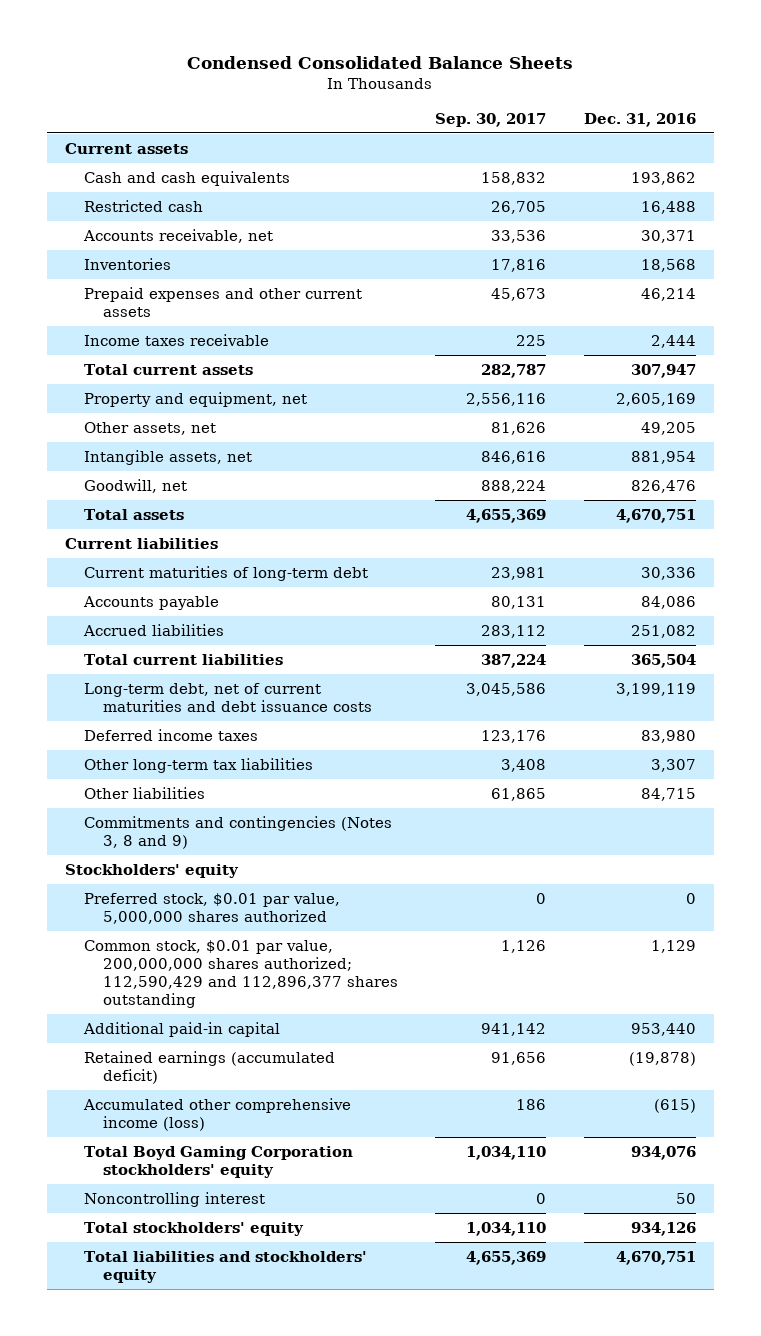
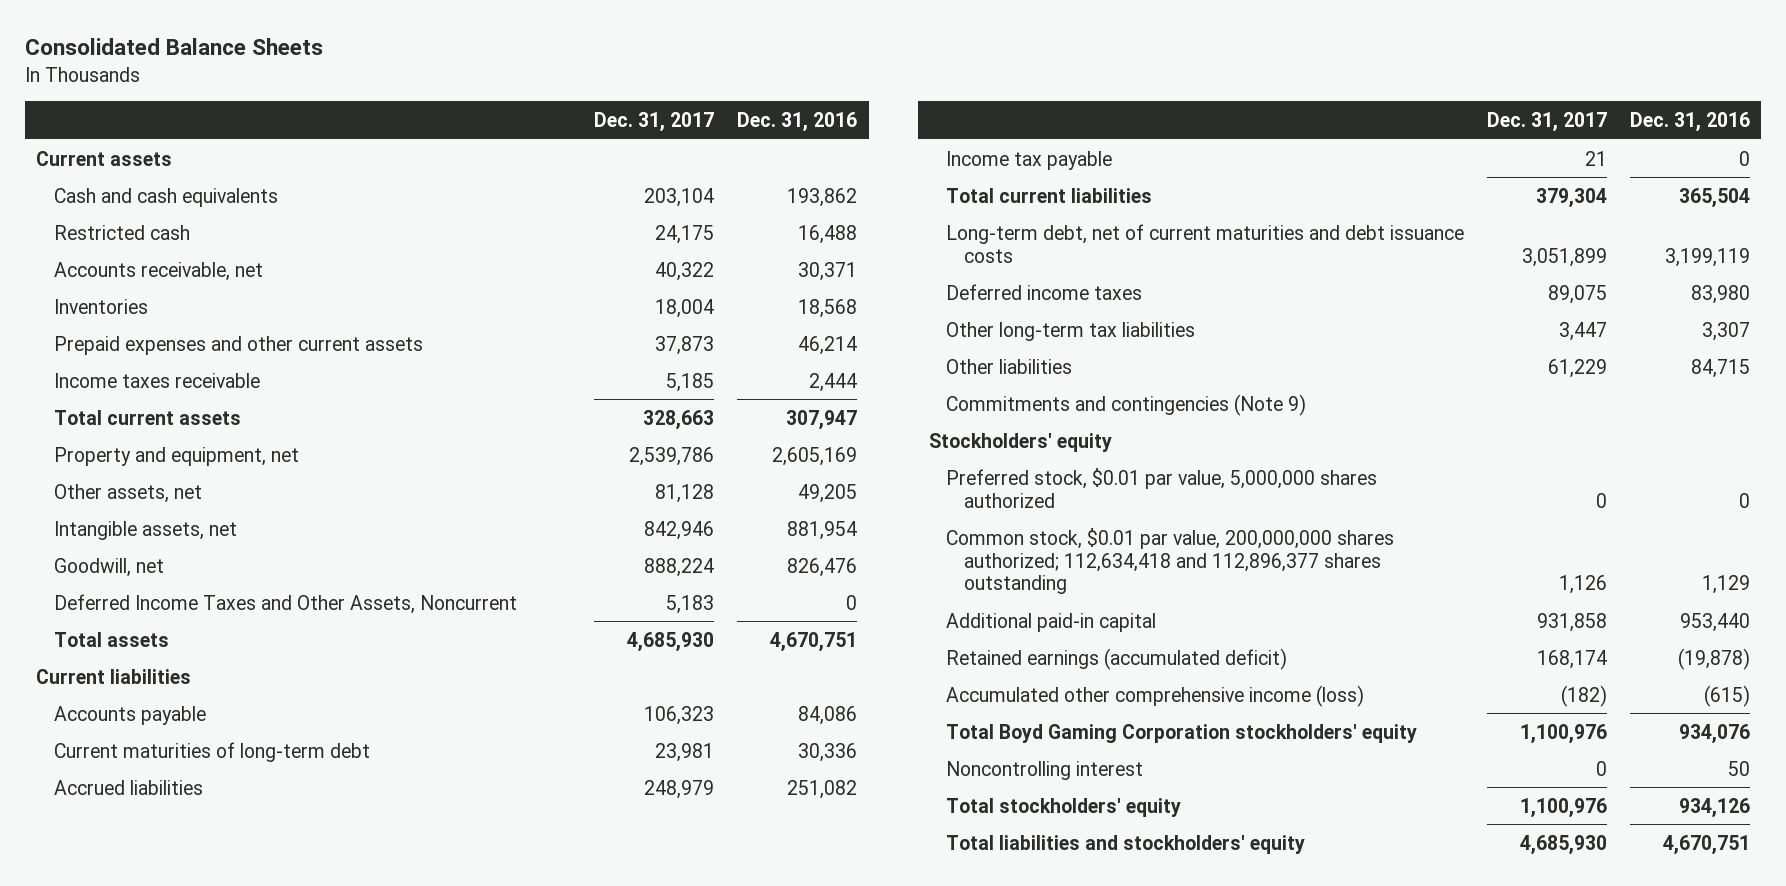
[187,56,574,70] Condensed Consolidated Balance Sheets -> [25,38,324,56] Consolidated Balance Sheets
[435,112,547,127] Sep. 30, 2017 -> none
none -> [594,112,715,133] Dec. 31, 2017
none -> [53,593,517,614] Deferred Income Taxes and Other Assets, Noncurrent
[84,565,369,581] Current maturities of long-term debt -> [53,741,370,762] Current maturities of long-term debt
none -> [946,150,1113,170] Income tax payable
[84,815,393,849] Commitments and contingencies (Notes 3, 8 and 9) -> [946,393,1307,416] Commitments and contingencies (Note 9)
[84,939,399,1009] Common stock, $0.01 par value, 200,000,000 shares authorized; 112,590,429 and 112,896,377 shares outstanding -> [946,527,1395,595] Common stock, $0.01 par value, 200,000,000 shares authorized; 112,634,418 and 112,896,377 shares outstanding

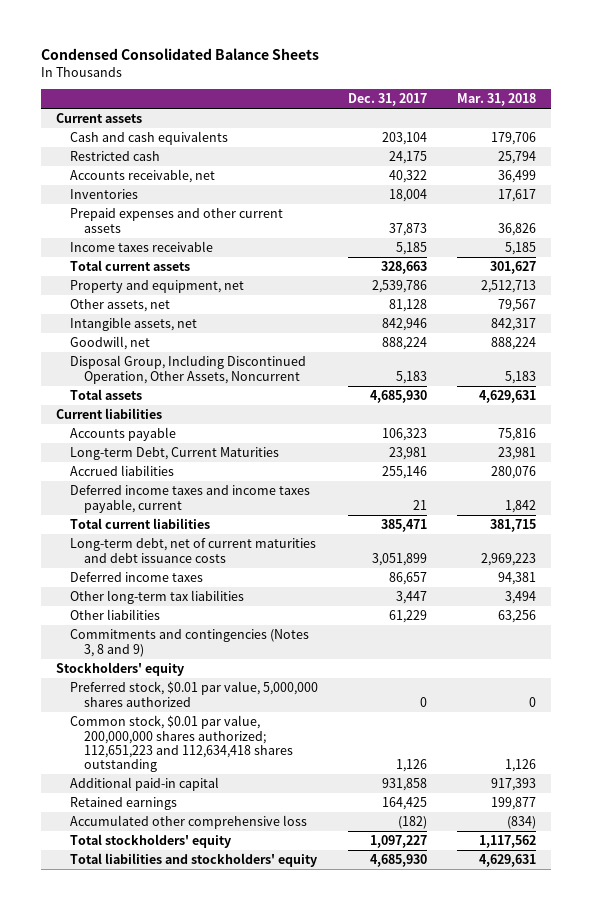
[25,38,324,56] Consolidated Balance Sheets -> [41,48,320,61] Condensed Consolidated Balance Sheets
[737,112,858,133] Dec. 31, 2016 -> none
none -> [456,93,536,107] Mar. 31, 2018
[53,593,517,614] Deferred Income Taxes and Other Assets, Noncurrent -> [69,355,306,384] Disposal Group, Including Discontinued Operation, Other Assets, Noncurrent
[53,741,370,762] Current maturities of long-term debt -> [69,447,279,461] Long-term Debt, Current Maturities
[644,779,715,799] 248,979 -> [381,466,427,480] 255,146
[946,150,1113,170] Income tax payable -> [69,485,310,513] Deferred income taxes and income taxes payable, current
[1536,187,1608,208] 379,304 -> [380,519,427,533] 385,471
[1548,284,1608,304] 89,075 -> [388,572,427,586] 86,657
[946,393,1307,416] Commitments and contingencies (Note 9) -> [69,629,309,657] Commitments and contingencies (Notes 3, 8 and 9)
[946,527,1395,595] Common stock, $0.01 par value, 200,000,000 shares authorized; 112,634,418 and 112,896,377 shares outstanding -> [69,715,293,773] Common stock, $0.01 par value, 200,000,000 shares authorized; 112,651,223 and 112,634,418 shares outstanding
[946,723,1418,743] Total Boyd Gaming Corporation stockholders' equity -> none
[946,760,1144,780] Noncontrolling interest -> none
[946,647,1288,670] Retained earnings (accumulated deficit) -> [69,797,177,811] Retained earnings
[1537,649,1608,669] 168,174 -> [381,797,427,811] 164,425
[946,684,1365,707] Accumulated other comprehensive income (loss) -> [69,815,307,830] Accumulated other comprehensive loss
[1520,797,1608,818] 1,100,976 -> [369,835,427,849] 1,097,227

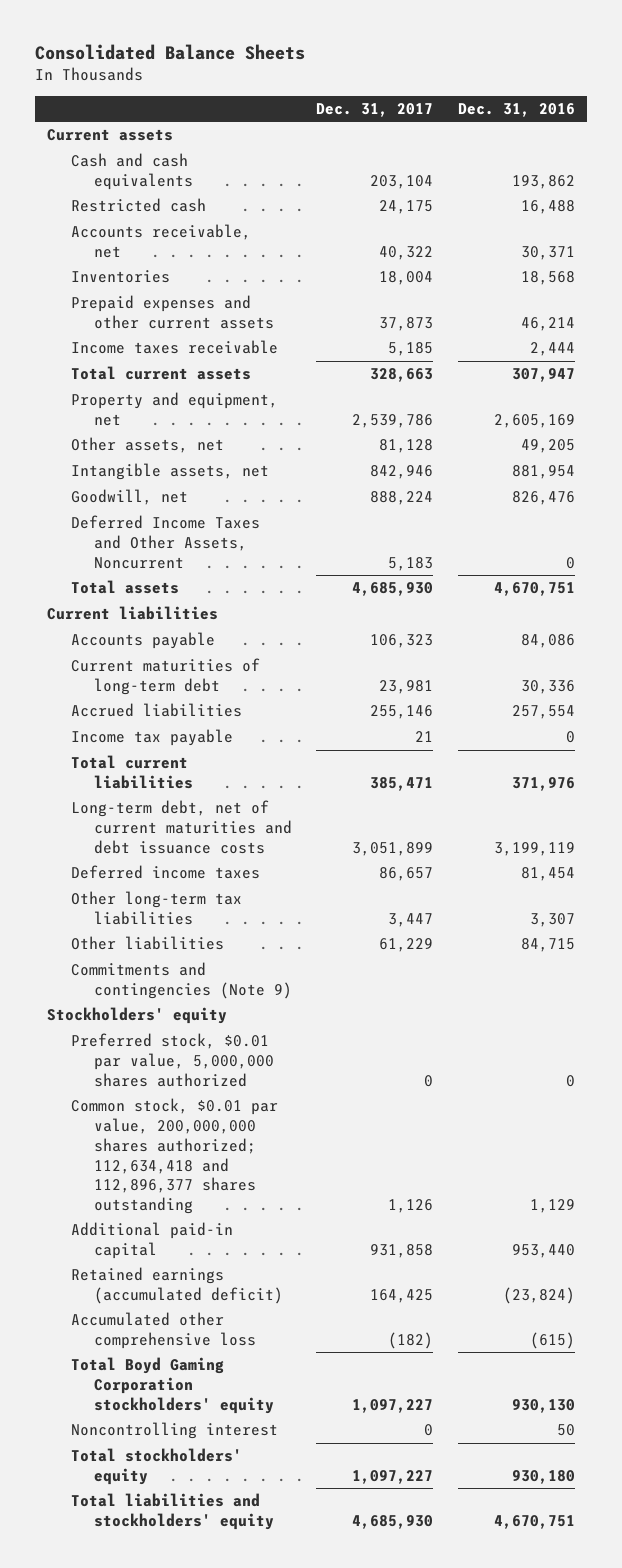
[41,48,320,61] Condensed Consolidated Balance Sheets -> [34,44,305,61] Consolidated Balance Sheets
[456,93,536,107] Mar. 31, 2018 -> none
none -> [457,102,575,117] Dec. 31, 2016
[69,355,306,384] Disposal Group, Including Discontinued Operation, Other Assets, Noncurrent -> [70,515,260,569] Deferred Income Taxes and Other Assets, Noncurrent
[69,447,279,461] Long-term Debt, Current Maturities -> [70,658,260,696] Current maturities of long-term debt
[69,485,310,513] Deferred income taxes and income taxes payable, current -> [70,729,233,747] Income tax payable
[69,629,309,657] Commitments and contingencies (Notes 3, 8 and 9) -> [70,962,293,1000] Commitments and contingencies (Note 9)
[69,715,293,773] Common stock, $0.01 par value, 200,000,000 shares authorized; 112,651,223 and 112,634,418 shares outstanding -> [70,1098,278,1215] Common stock, $0.01 par value, 200,000,000 shares authorized; 112,634,418 and 112,896,377 shares outstanding
[69,797,177,811] Retained earnings -> [70,1267,284,1305] Retained earnings (accumulated deficit)
none -> [70,1357,275,1414] Total Boyd Gaming Corporation stockholders' equity
none -> [70,1422,278,1440] Noncontrolling interest

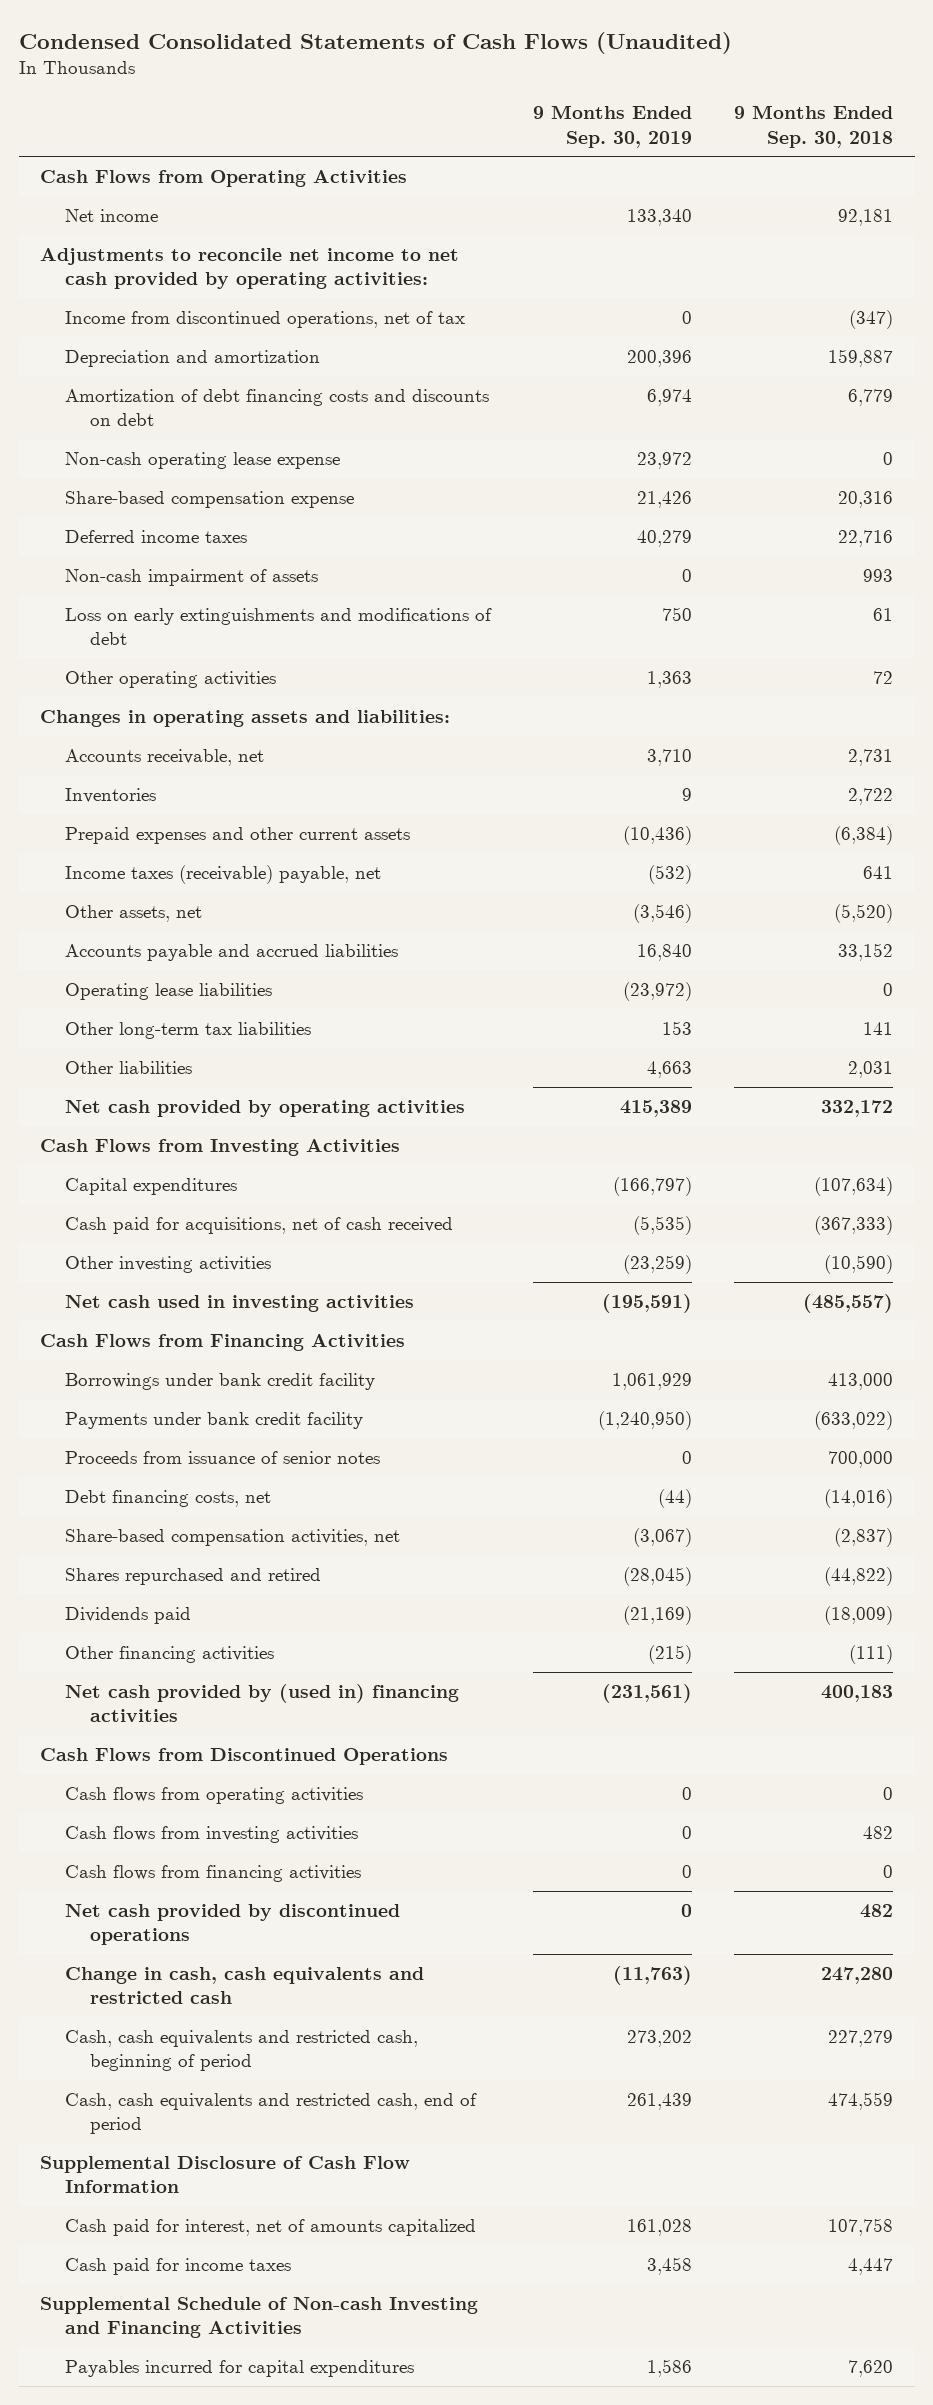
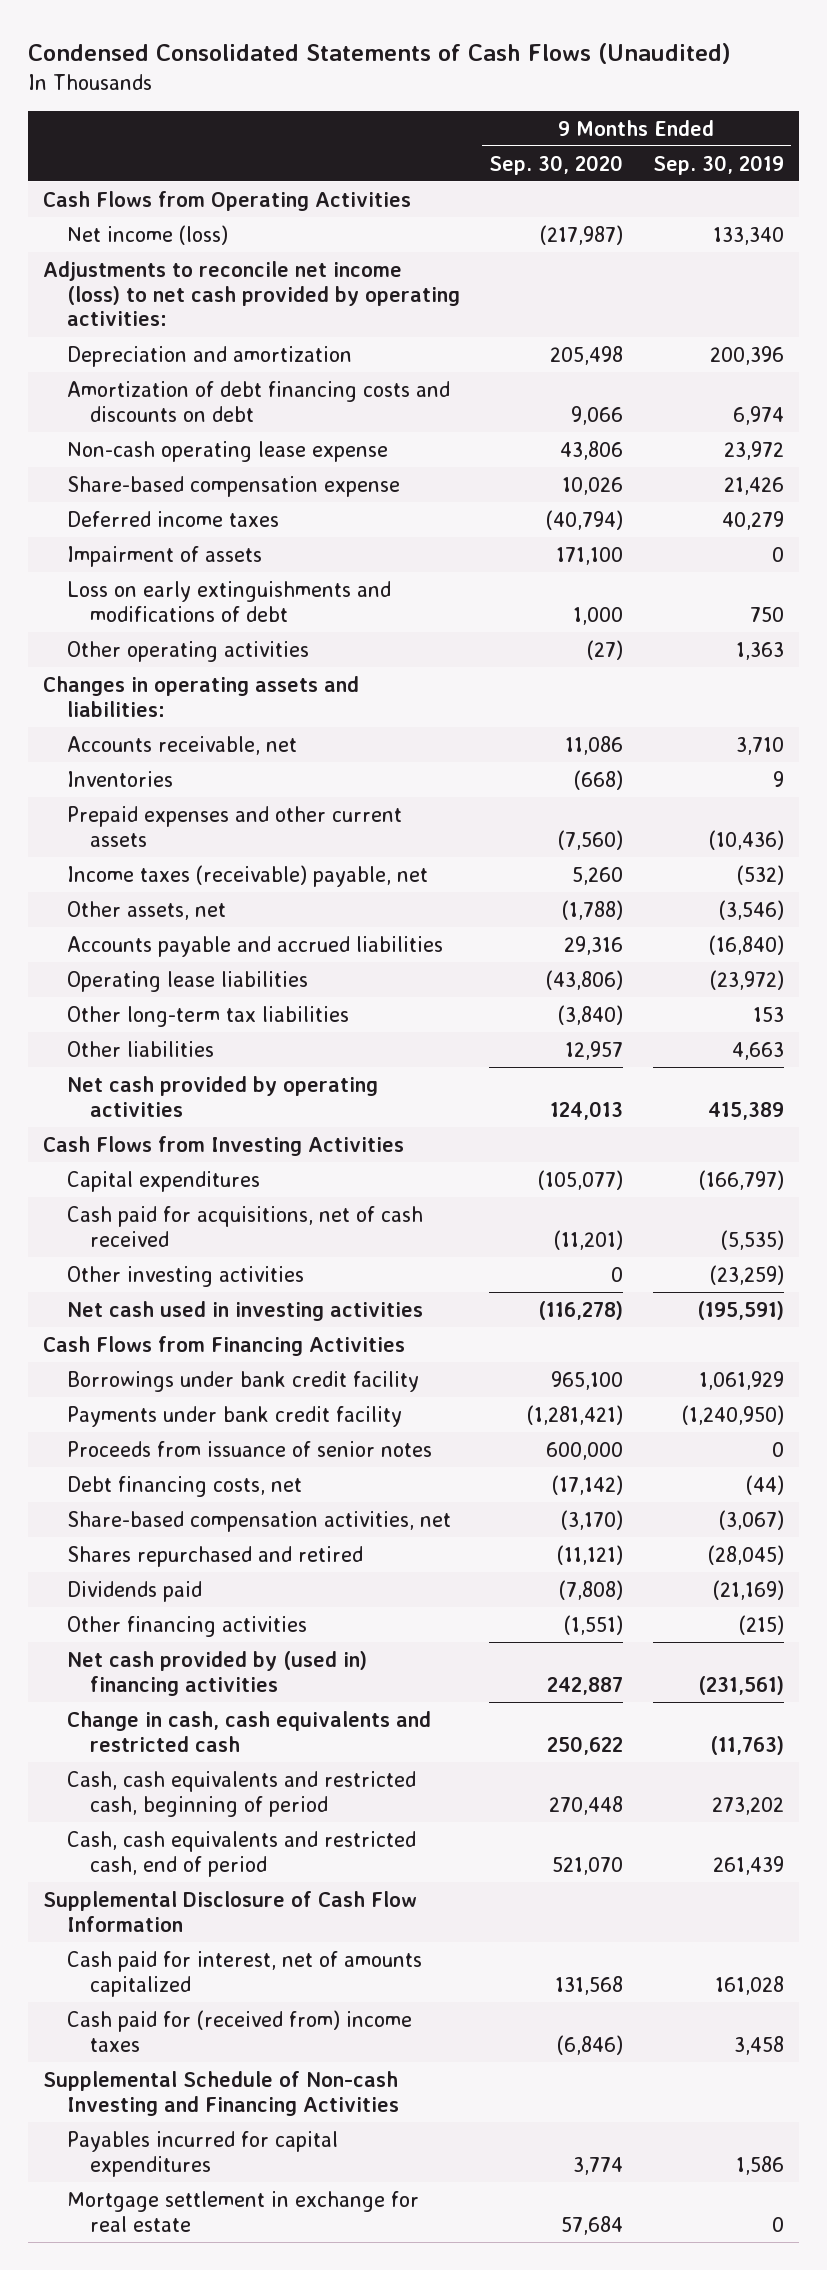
[734,105,894,148] 9 Months Ended Sep. 30, 2018 -> none
none -> [489,154,624,175] Sep. 30, 2020
[65,311,466,329] Income from discontinued operations, net of tax -> none
[65,209,159,223] Net income -> [66,224,228,245] Net income (loss)
[39,248,459,290] Adjustments to reconcile net income to net cash provided by operating activities: -> [43,260,460,327] Adjustments to reconcile net income (loss) to net cash provided by operating activities:
[65,569,319,587] Non-cash impairment of assets -> [66,545,262,567] Impairment of assets
[637,944,693,962] 16,840 -> [708,934,784,955] (16,840)
[39,1748,448,1766] Cash Flows from Discontinued Operations -> none
[65,1787,364,1805] Cash flows from operating activities -> none
[65,1826,359,1844] Cash flows from investing activities -> none
[65,1865,362,1883] Cash flows from financing activities -> none
[65,1904,401,1946] Net cash provided by discontinued operations -> none
[65,2258,292,2276] Cash paid for income taxes -> [66,2009,412,2052] Cash paid for (received from) income taxes
none -> [66,2190,419,2232] Mortgage settlement in exchange for real estate

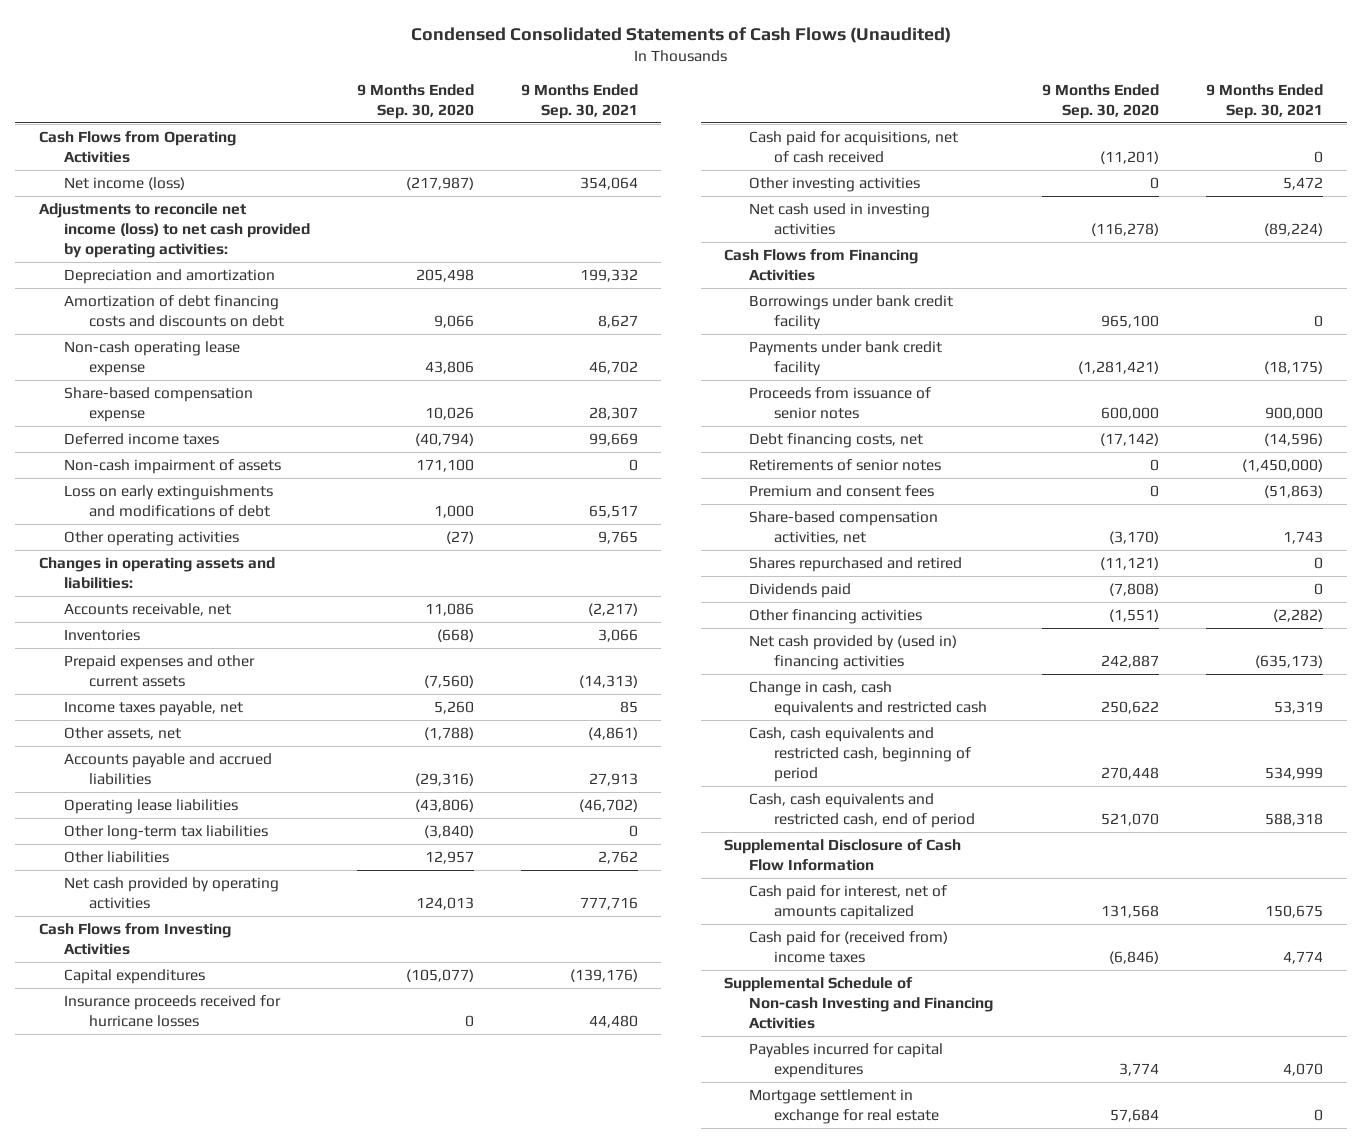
[652,154,784,175] Sep. 30, 2019 -> none
none -> [520,83,638,119] 9 Months Ended Sep. 30, 2021
[66,545,262,567] Impairment of assets -> [63,459,281,475] Non-cash impairment of assets
[66,864,428,887] Income taxes (receivable) payable, net -> [63,701,243,717] Income taxes payable, net
[564,935,624,955] 29,316 -> [414,773,474,787] (29,316)
none -> [63,995,281,1028] Insurance proceeds received for hurricane losses
none -> [749,459,942,472] Retirements of senior notes
none -> [749,485,935,498] Premium and consent fees

